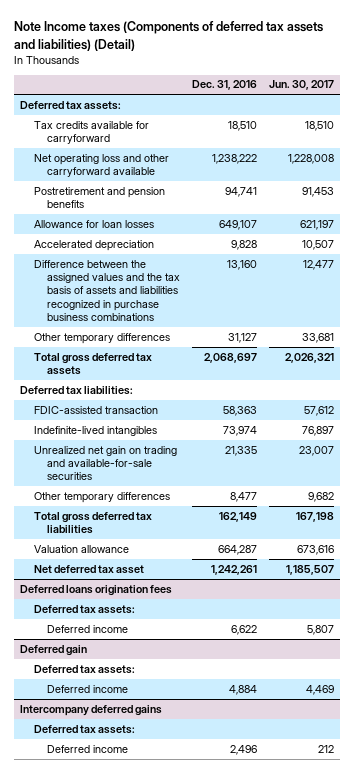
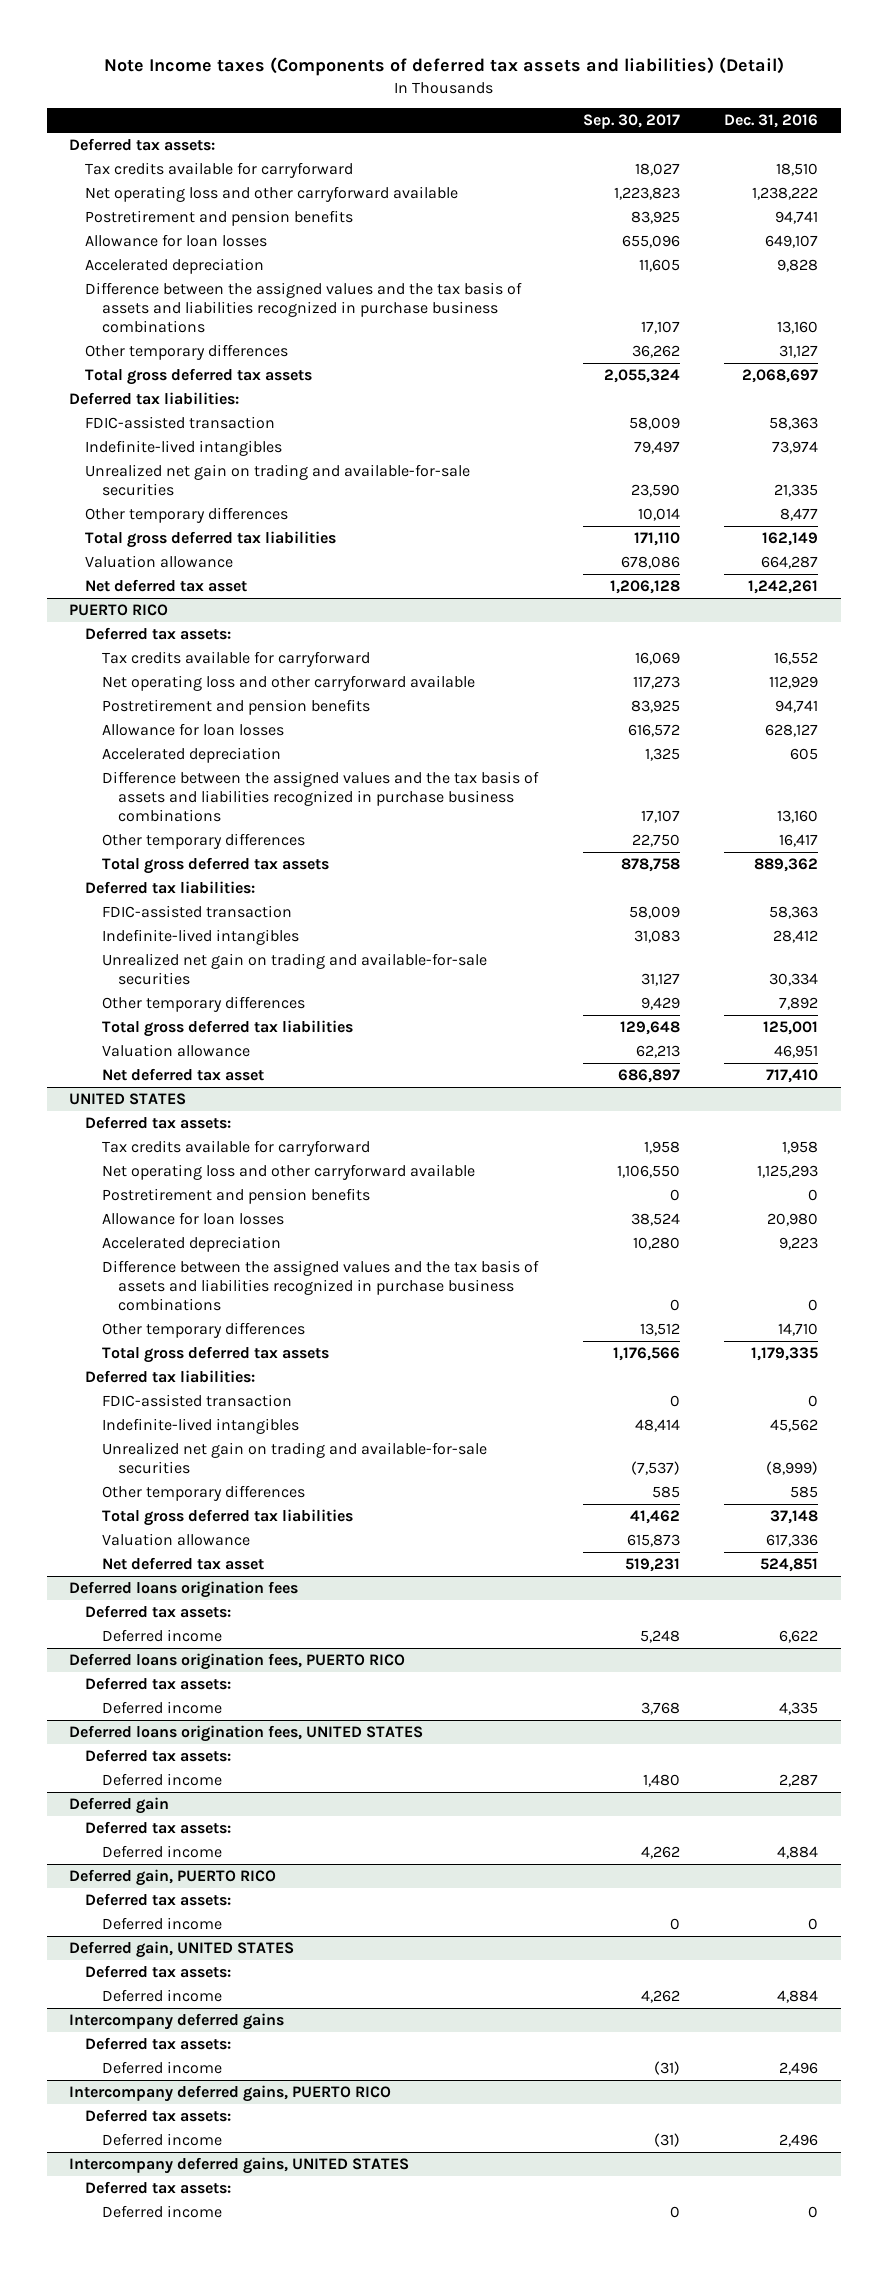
[269,80,335,91] Jun. 30, 2017 -> none
none -> [582,114,680,130] Sep. 30, 2017
none -> [69,603,169,616] PUERTO RICO
none -> [85,626,232,640] Deferred tax assets:
none -> [101,650,370,667] Tax credits available for carryforward
none -> [101,674,475,691] Net operating loss and other carryforward available
none -> [101,698,370,715] Postretirement and pension benefits
none -> [101,722,284,736] Allowance for loan losses
none -> [101,746,281,763] Accelerated depreciation
none -> [101,770,539,823] Difference between the assigned values and the tax basis of assets and liabilities recognized in purchase business combinations
none -> [101,832,305,849] Other temporary differences
none -> [101,856,329,874] Total gross deferred tax assets
none -> [85,880,256,894] Deferred tax liabilities:
none -> [101,904,292,918] FDIC-assisted transaction
none -> [101,928,299,945] Indefinite-lived intangibles
none -> [101,952,487,985] Unrealized net gain on trading and available-for-sale securities
none -> [101,995,305,1012] Other temporary differences
none -> [101,1019,353,1037] Total gross deferred tax liabilities
none -> [101,1043,250,1057] Valuation allowance
none -> [101,1067,264,1081] Net deferred tax asset
none -> [69,1092,187,1105] UNITED STATES
none -> [85,1115,232,1129] Deferred tax assets:
none -> [101,1139,370,1156] Tax credits available for carryforward
none -> [101,1163,475,1180] Net operating loss and other carryforward available
none -> [101,1187,370,1204] Postretirement and pension benefits
none -> [101,1211,284,1225] Allowance for loan losses
none -> [101,1235,281,1252] Accelerated depreciation
none -> [101,1259,539,1312] Difference between the assigned values and the tax basis of assets and liabilities recognized in purchase business combinations
none -> [101,1321,305,1338] Other temporary differences
none -> [101,1345,329,1363] Total gross deferred tax assets
none -> [85,1369,256,1383] Deferred tax liabilities:
none -> [101,1393,292,1407] FDIC-assisted transaction
none -> [101,1417,299,1434] Indefinite-lived intangibles
none -> [101,1441,487,1474] Unrealized net gain on trading and available-for-sale securities
none -> [101,1484,305,1501] Other temporary differences
none -> [101,1508,353,1526] Total gross deferred tax liabilities
none -> [101,1532,250,1546] Valuation allowance
none -> [101,1556,264,1570] Net deferred tax asset
none -> [69,1652,406,1670] Deferred loans origination fees, PUERTO RICO
none -> [85,1676,232,1690] Deferred tax assets:
none -> [101,1700,222,1714] Deferred income
none -> [69,1724,424,1742] Deferred loans origination fees, UNITED STATES
none -> [85,1748,232,1762] Deferred tax assets:
none -> [101,1772,222,1786] Deferred income
none -> [69,1868,277,1886] Deferred gain, PUERTO RICO
none -> [85,1892,232,1906] Deferred tax assets:
none -> [101,1916,222,1930] Deferred income
none -> [69,1940,295,1958] Deferred gain, UNITED STATES
none -> [85,1964,232,1978] Deferred tax assets:
none -> [101,1988,222,2002] Deferred income
none -> [69,2084,392,2102] Intercompany deferred gains, PUERTO RICO
none -> [85,2108,232,2122] Deferred tax assets:
none -> [101,2132,222,2146] Deferred income
none -> [69,2156,410,2174] Intercompany deferred gains, UNITED STATES
none -> [85,2180,232,2194] Deferred tax assets:
none -> [101,2204,222,2218] Deferred income

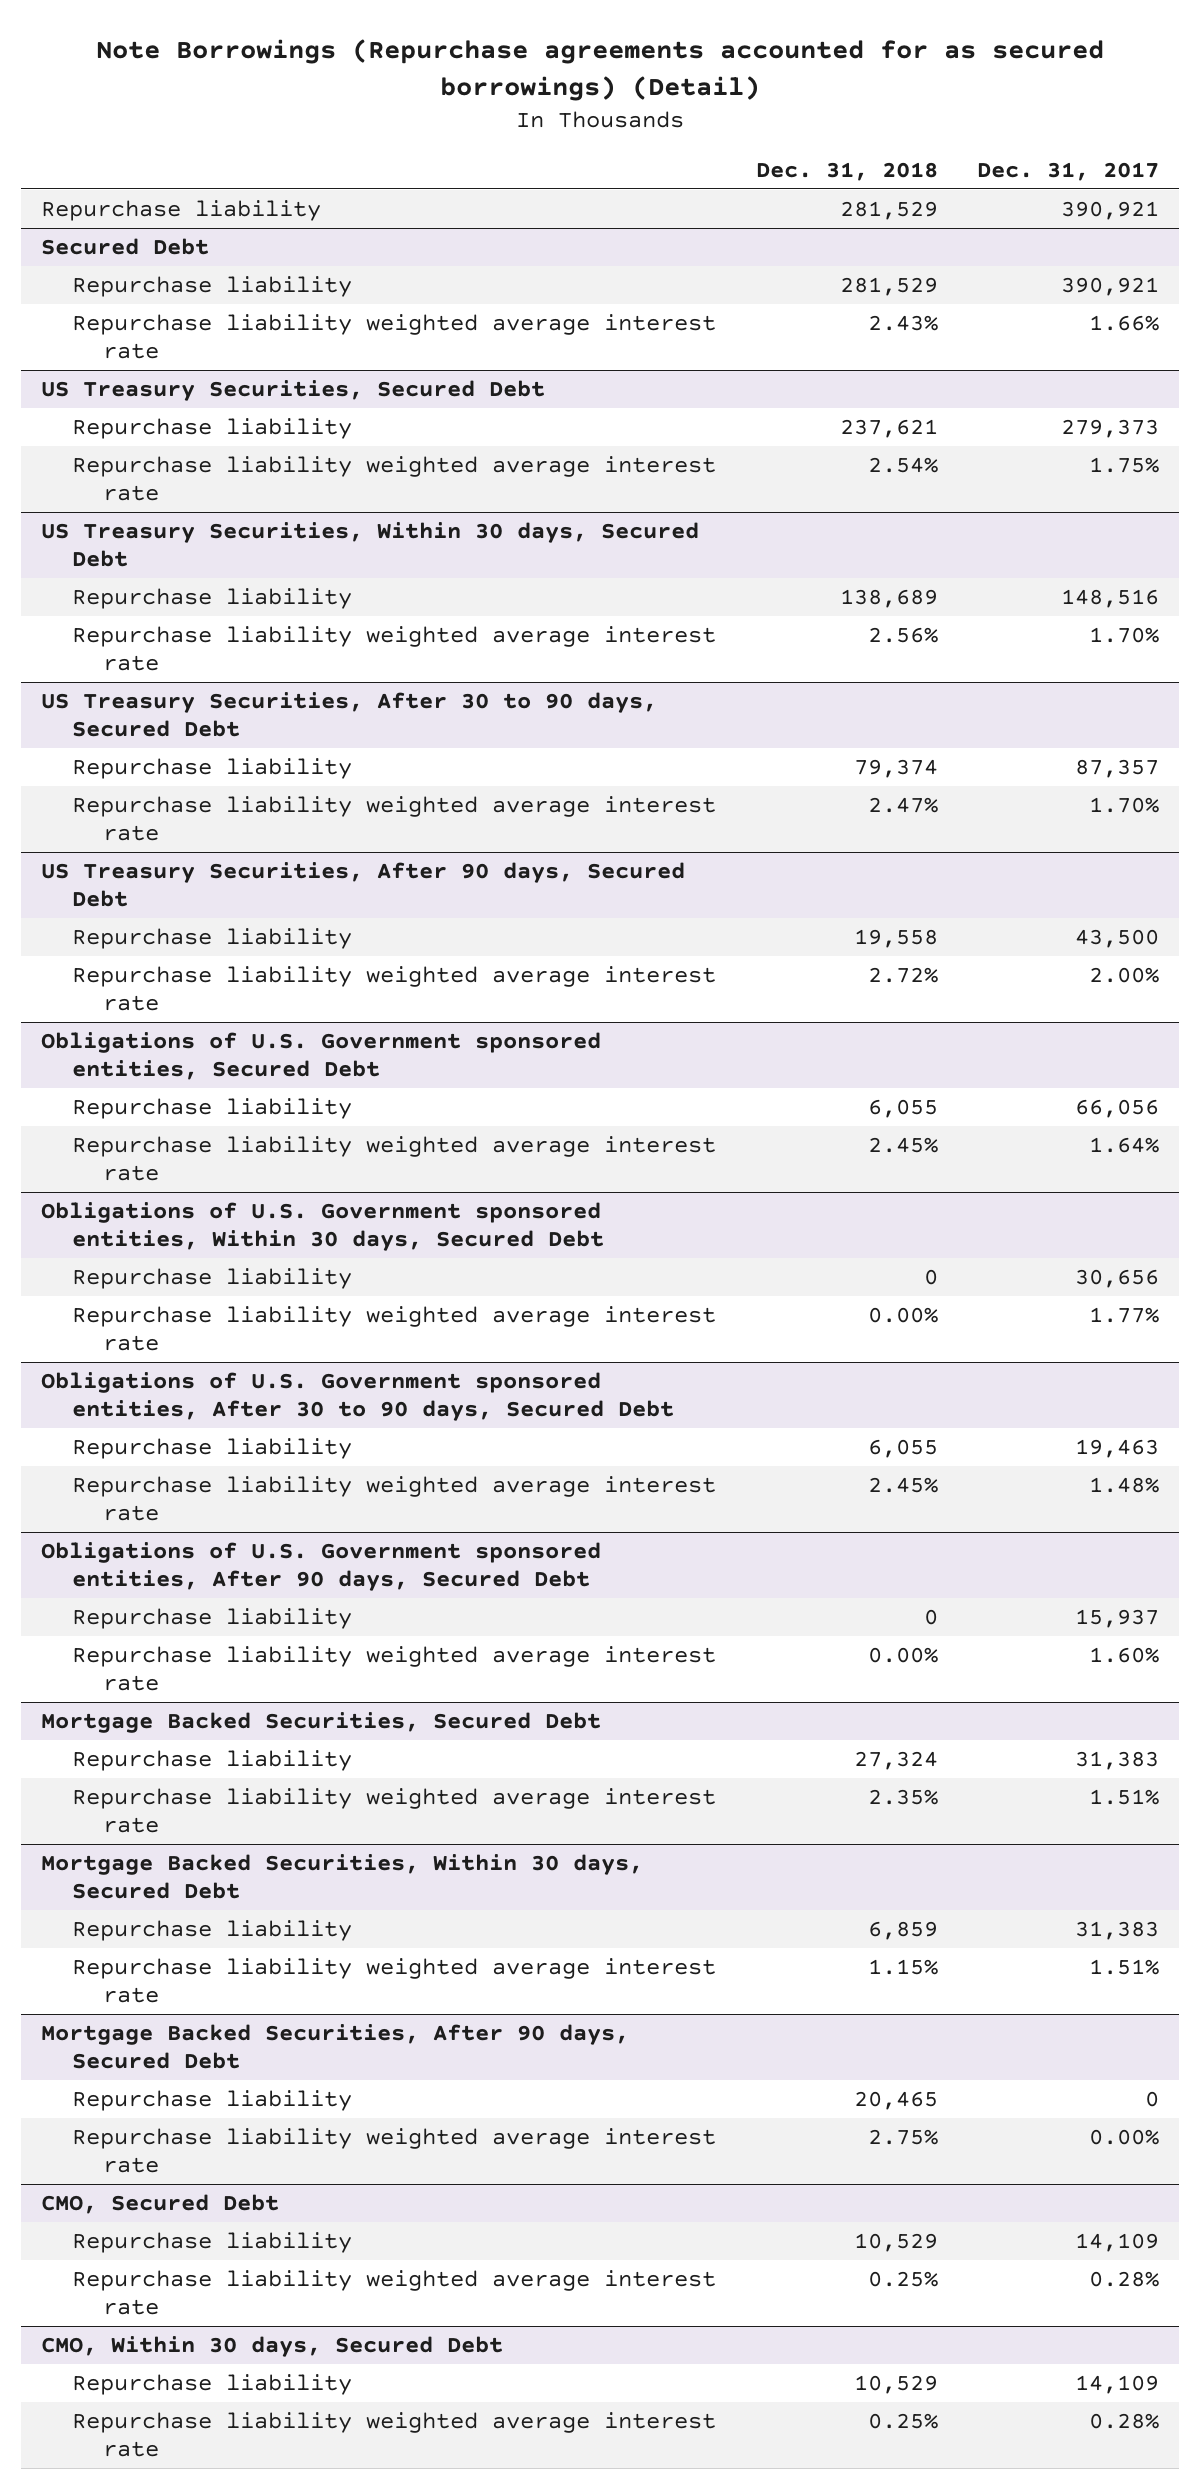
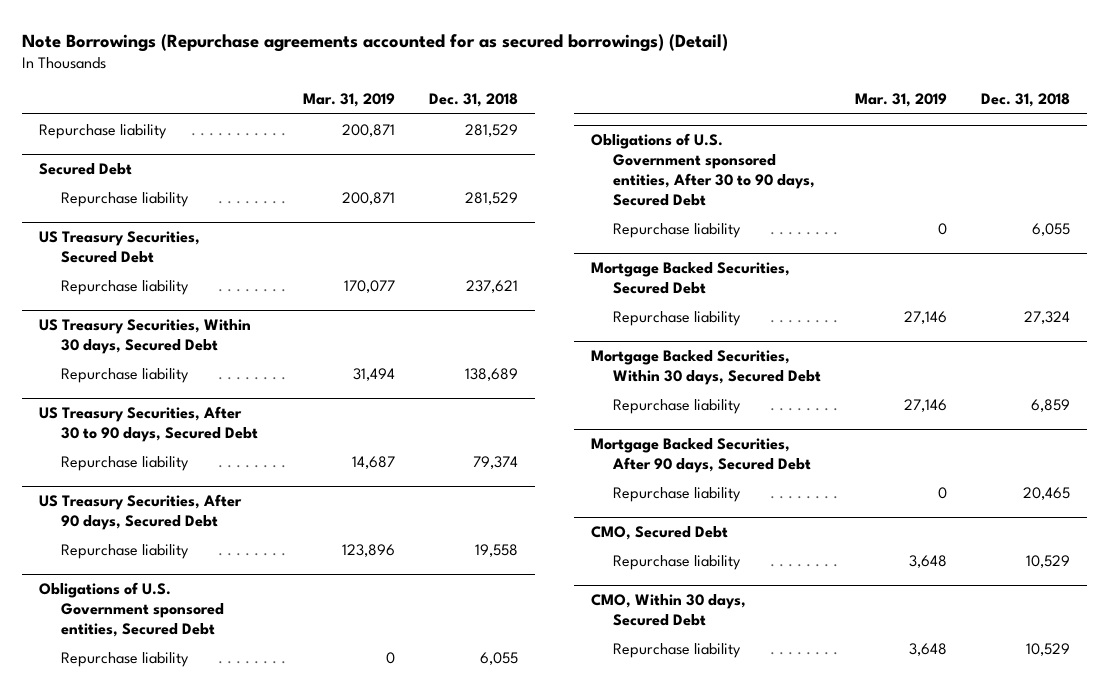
[977,161,1160,181] Dec. 31, 2017 -> none
none -> [302,93,395,108] Mar. 31, 2019
[71,313,716,359] Repurchase liability weighted average interest rate -> none
[71,455,716,501] Repurchase liability weighted average interest rate -> none
[71,625,716,671] Repurchase liability weighted average interest rate -> none
[71,795,716,841] Repurchase liability weighted average interest rate -> none
[71,965,716,1011] Repurchase liability weighted average interest rate -> none
[71,1135,716,1181] Repurchase liability weighted average interest rate -> none
[41,1201,604,1251] Obligations of U.S. Government sponsored entities, Within 30 days, Secured Debt -> none
[71,1267,352,1289] Repurchase liability -> none
[71,1305,716,1351] Repurchase liability weighted average interest rate -> none
[71,1475,716,1521] Repurchase liability weighted average interest rate -> none
[41,1541,602,1591] Obligations of U.S. Government sponsored entities, After 90 days, Secured Debt -> none
[71,1607,352,1629] Repurchase liability -> none
[71,1645,716,1691] Repurchase liability weighted average interest rate -> none
[71,1787,716,1833] Repurchase liability weighted average interest rate -> none
[71,1957,716,2003] Repurchase liability weighted average interest rate -> none
[71,2127,716,2173] Repurchase liability weighted average interest rate -> none
[71,2269,716,2315] Repurchase liability weighted average interest rate -> none
[71,2411,716,2457] Repurchase liability weighted average interest rate -> none

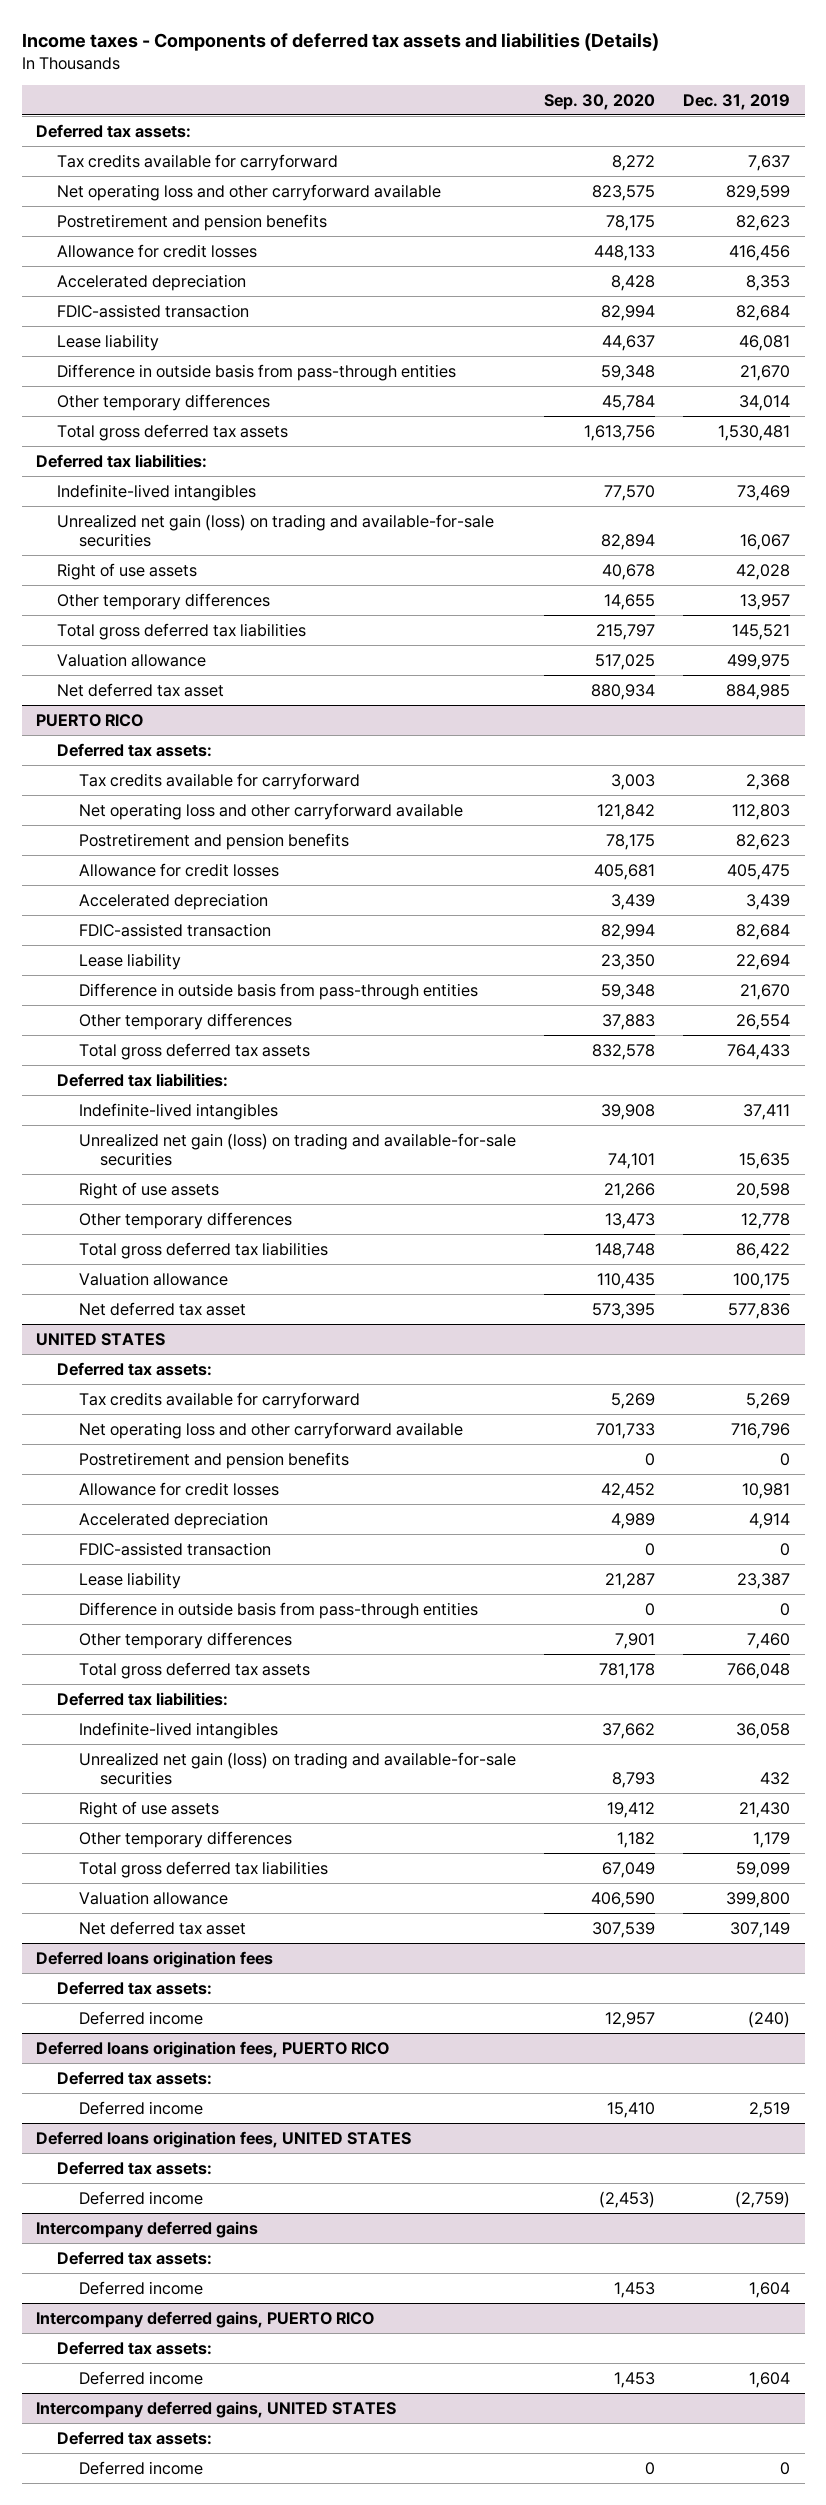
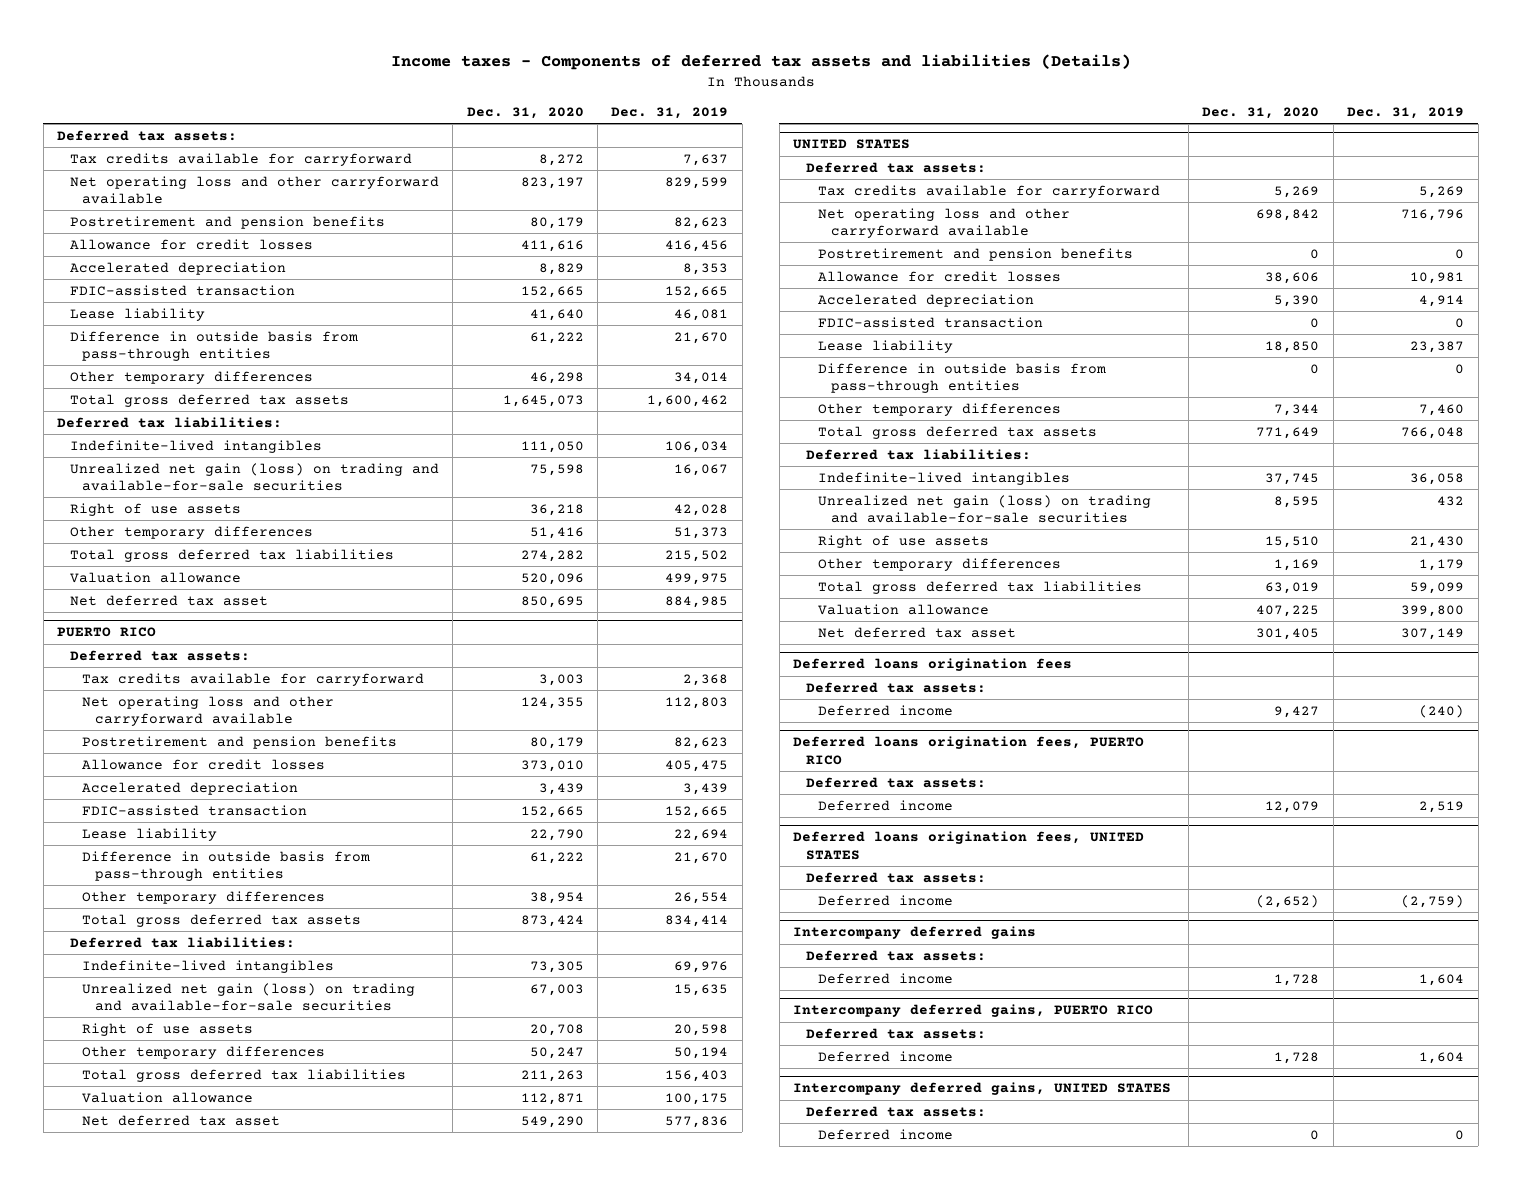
[543,93,655,110] Sep. 30, 2020 -> none
none -> [466,107,584,120] Dec. 31, 2020
[736,304,791,321] 82,684 -> [665,285,729,298] 152,665
[718,424,791,441] 1,530,481 -> [647,394,729,407] 1,600,462
[737,484,791,501] 73,469 -> [665,440,729,453] 106,034
[740,593,791,610] 13,957 -> [674,526,729,539] 51,373
[732,623,791,640] 145,521 -> [665,549,729,562] 215,502
[736,923,791,940] 82,684 -> [665,805,729,818] 152,665
[727,1043,791,1060] 764,433 -> [665,914,729,927] 834,414
[743,1103,791,1120] 37,411 -> [674,960,729,973] 69,976
[741,1212,791,1229] 12,778 -> [674,1046,729,1059] 50,194
[736,1242,791,1259] 86,422 -> [665,1069,729,1082] 156,403

